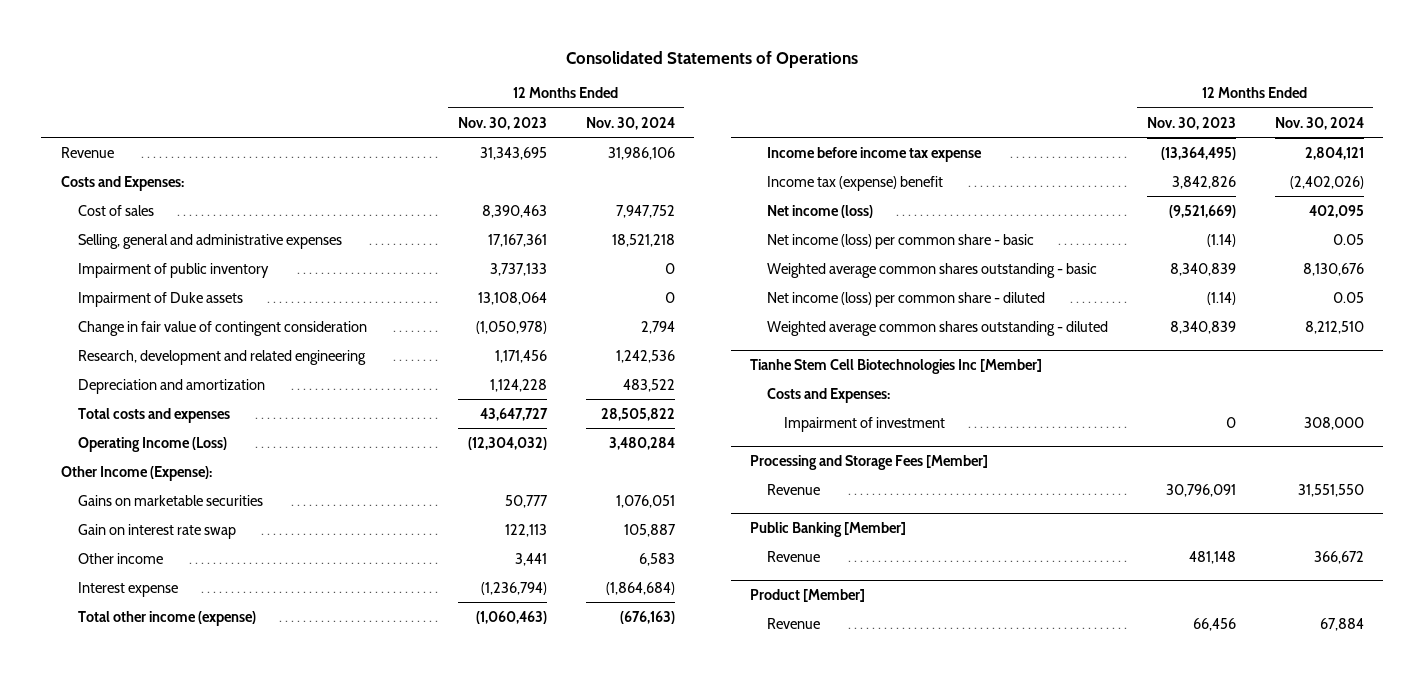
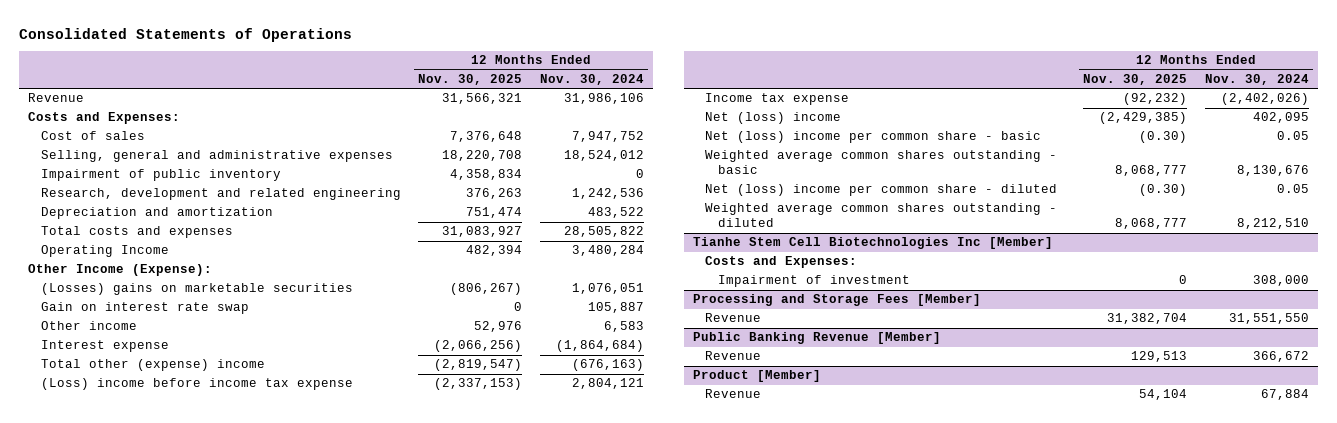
[457,116,547,130] Nov. 30, 2023 -> none
none -> [418,74,523,86] Nov. 30, 2025
[611,233,675,247] 18,521,218 -> [564,150,645,162] 18,524,012
[77,291,243,307] Impairment of Duke assets -> none
[77,320,367,336] Change in fair value of contingent consideration -> none
[77,436,227,452] Operating Income (Loss) -> [40,245,169,258] Operating Income
[77,494,263,506] Gains on marketable securities -> [40,283,353,296] (Losses) gains on marketable securities
[77,610,256,626] Total other income (expense) -> [40,359,265,372] Total other (expense) income
[766,146,982,162] Income before income tax expense -> [40,378,353,391] (Loss) income before income tax expense
[766,175,943,191] Income tax (expense) benefit -> [705,93,850,106] Income tax expense
[766,204,873,218] Net income (loss) -> [705,112,842,125] Net (loss) income
[766,233,1034,249] Net income (loss) per common share - basic -> [705,131,1042,144] Net (loss) income per common share - basic
[766,291,1045,307] Net income (loss) per common share - diluted -> [705,184,1058,197] Net (loss) income per common share - diluted
[750,521,907,537] Public Banking [Member] -> [692,332,941,345] Public Banking Revenue [Member]

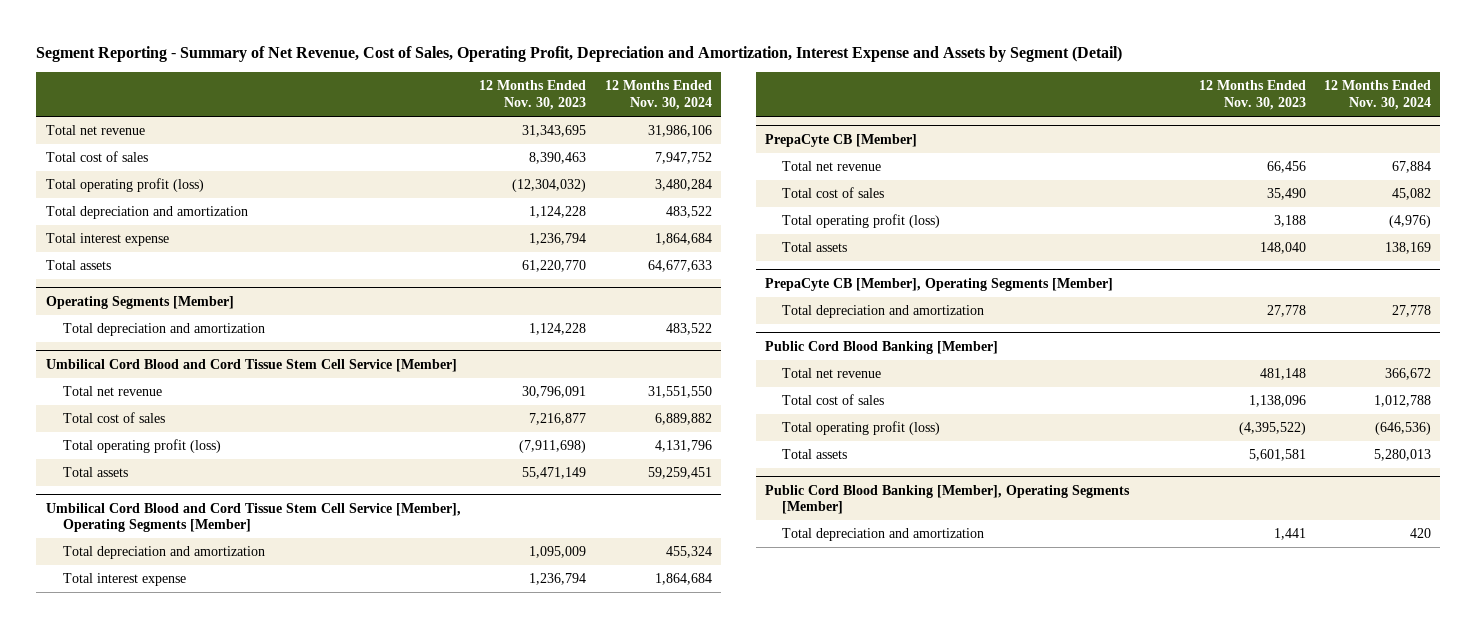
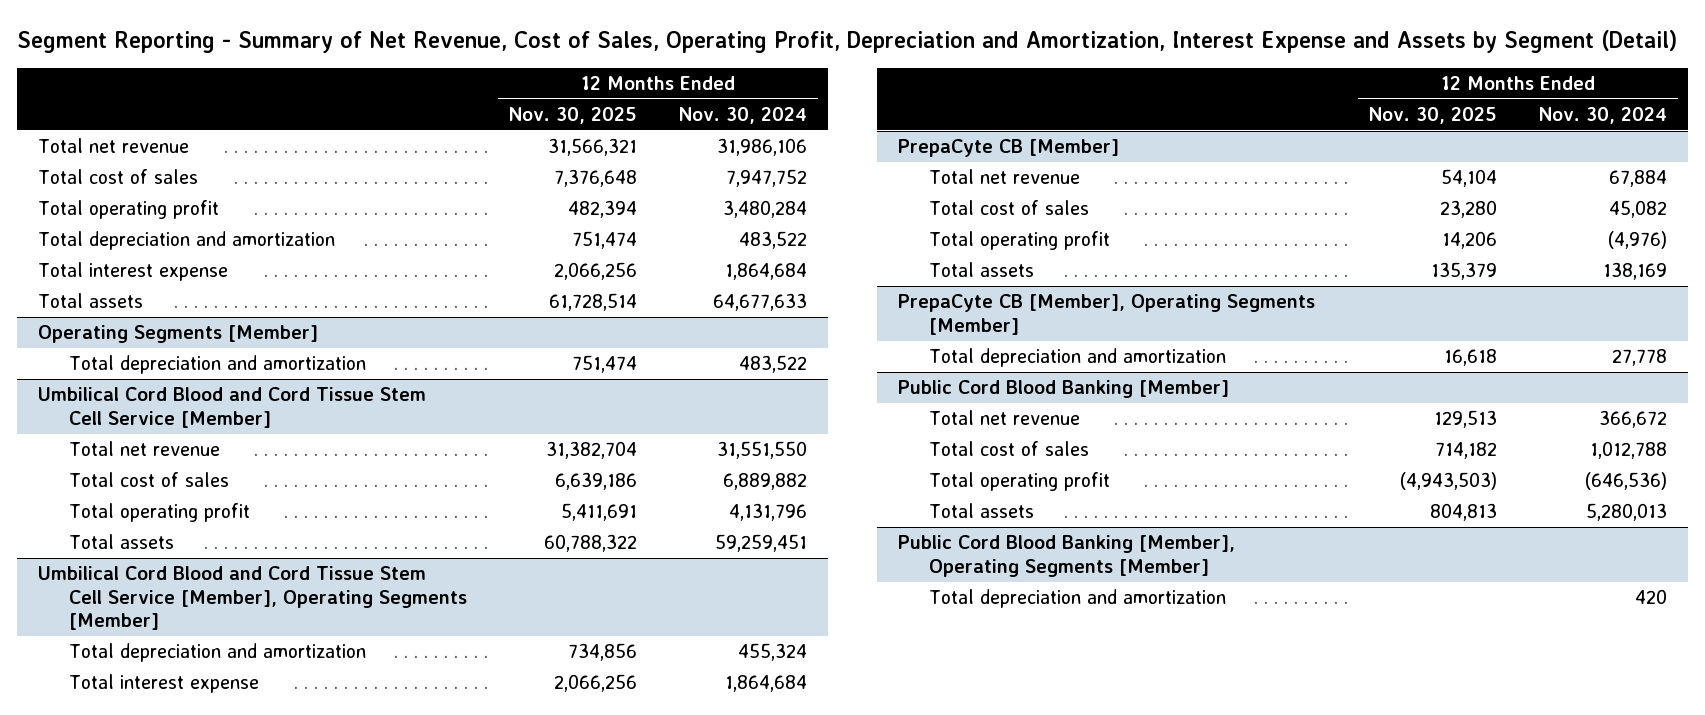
[479,80,587,110] 12 Months Ended Nov. 30, 2023 -> none
none -> [508,107,638,125] Nov. 30, 2025
[45,178,204,193] Total operating profit (loss) -> [37,200,219,220] Total operating profit
[62,439,221,454] Total operating profit (loss) -> [68,503,250,523] Total operating profit
[781,214,940,229] Total operating profit (loss) -> [928,231,1110,251] Total operating profit
[781,421,940,436] Total operating profit (loss) -> [928,472,1110,492] Total operating profit

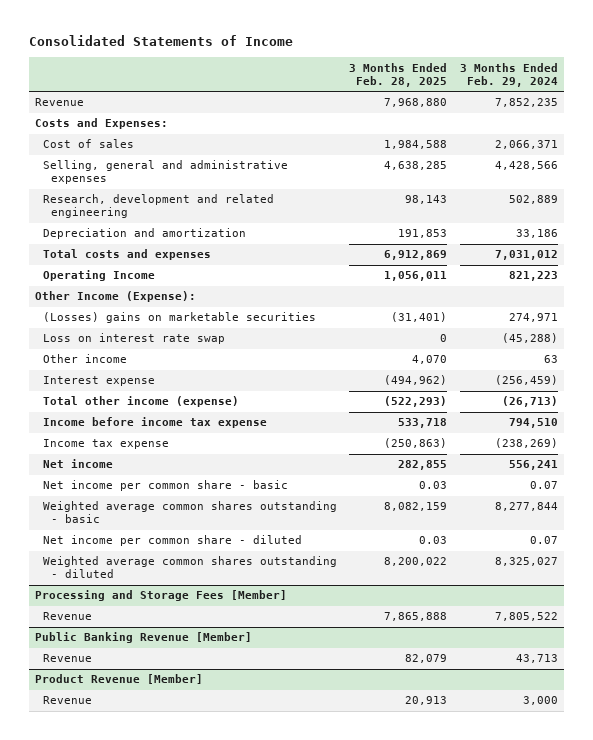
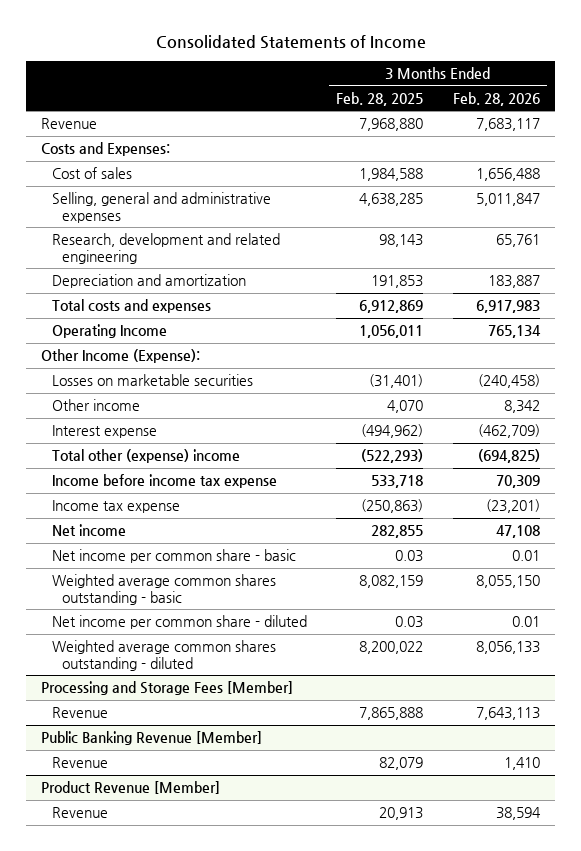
[459,62,558,87] 3 Months Ended Feb. 29, 2024 -> none
none -> [452,91,540,106] Feb. 28, 2026
[43,333,226,345] Loss on interest rate swap -> none
[43,312,317,324] (Losses) gains on marketable securities -> [51,374,253,387] Losses on marketable securities
[43,396,240,408] Total other income (expense) -> [51,449,240,464] Total other (expense) income

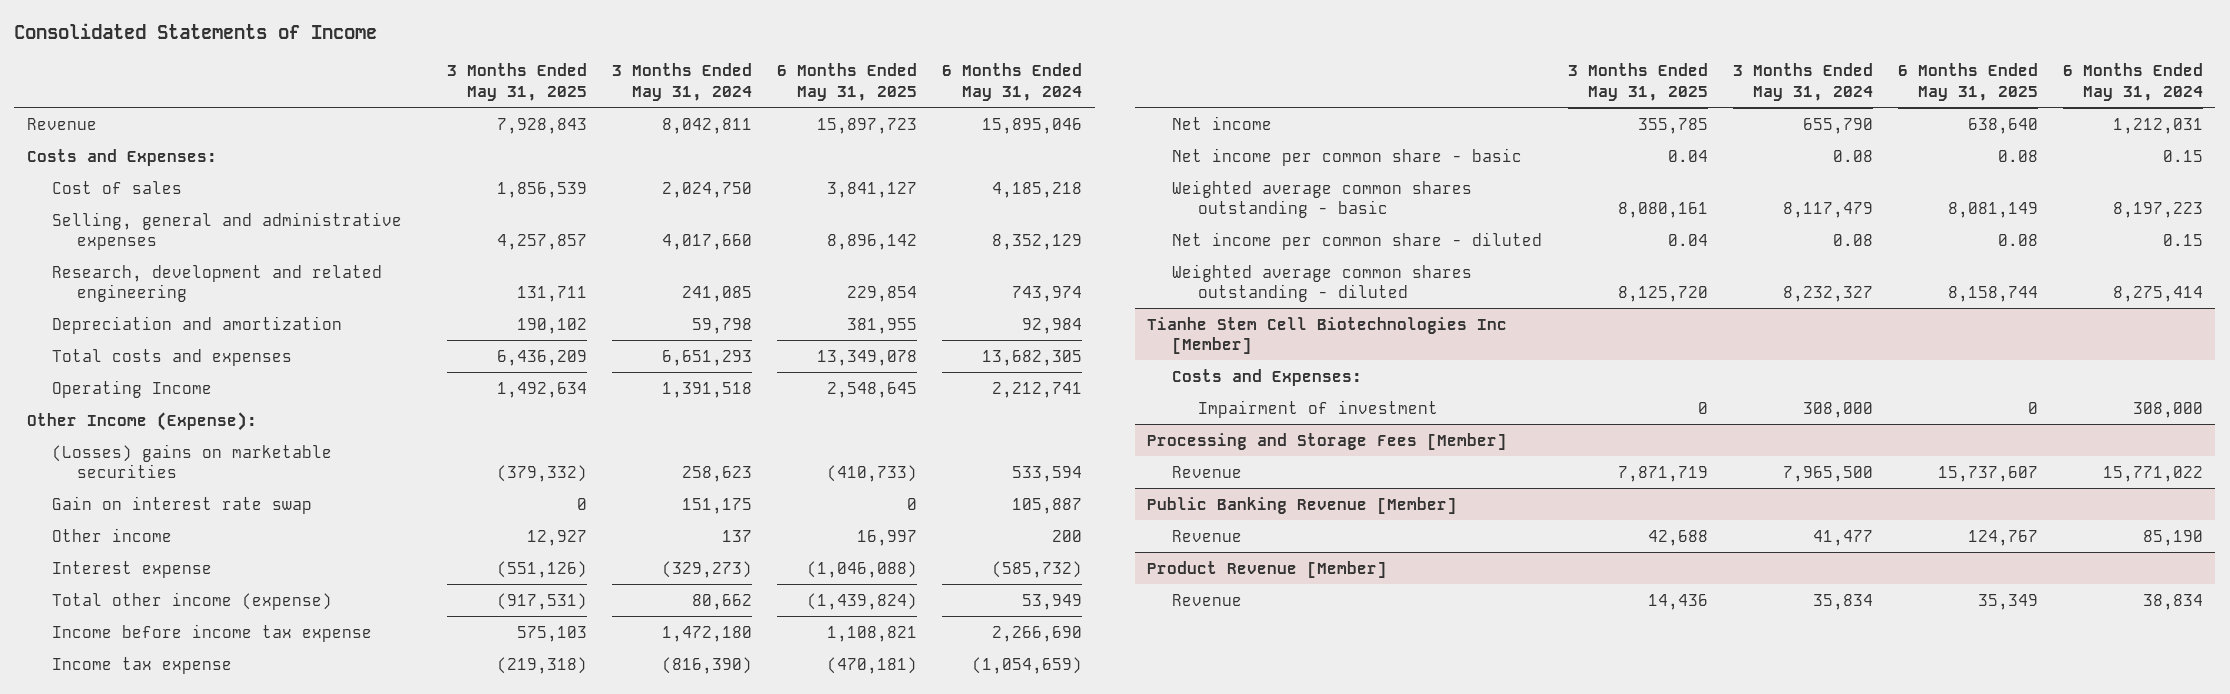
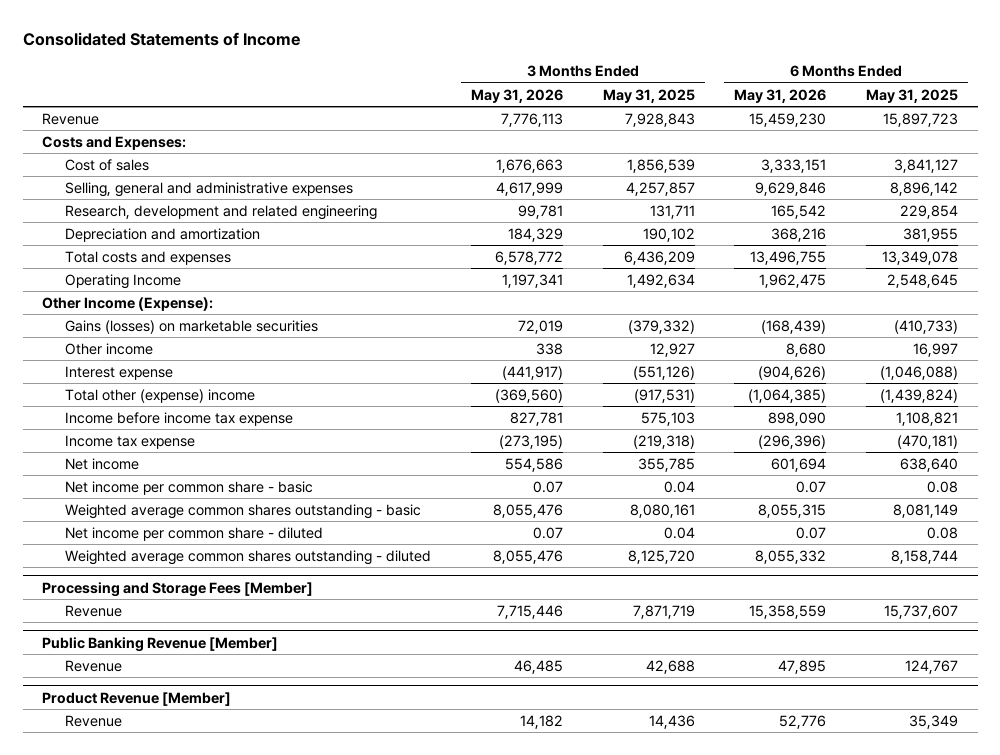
[612,63,753,101] 3 Months Ended May 31, 2024 -> none
[942,63,1083,101] 6 Months Ended May 31, 2024 -> none
none -> [470,88,563,103] May 31, 2026
none -> [734,88,827,103] May 31, 2026
[52,495,313,514] Gain on interest rate swap -> none
[52,443,333,479] (Losses) gains on marketable securities -> [65,319,319,334] Gains (losses) on marketable securities
[52,591,333,610] Total other income (expense) -> [65,388,256,403] Total other (expense) income
[1147,316,1508,355] Tianhe Stem Cell Biotechnologies Inc [Member] -> none
[1172,368,1363,386] Costs and Expenses: -> none
[1197,399,1438,418] Impairment of investment -> none

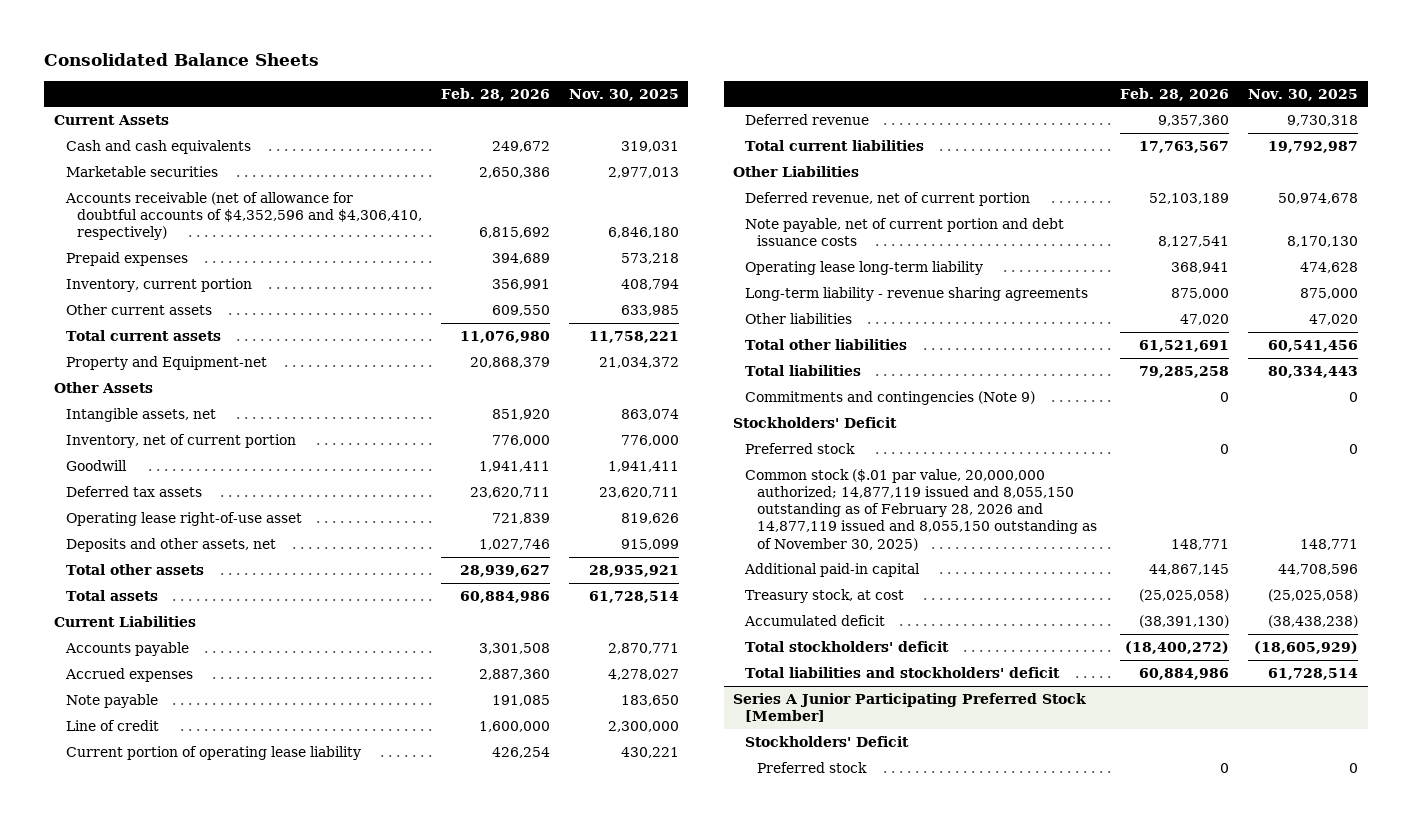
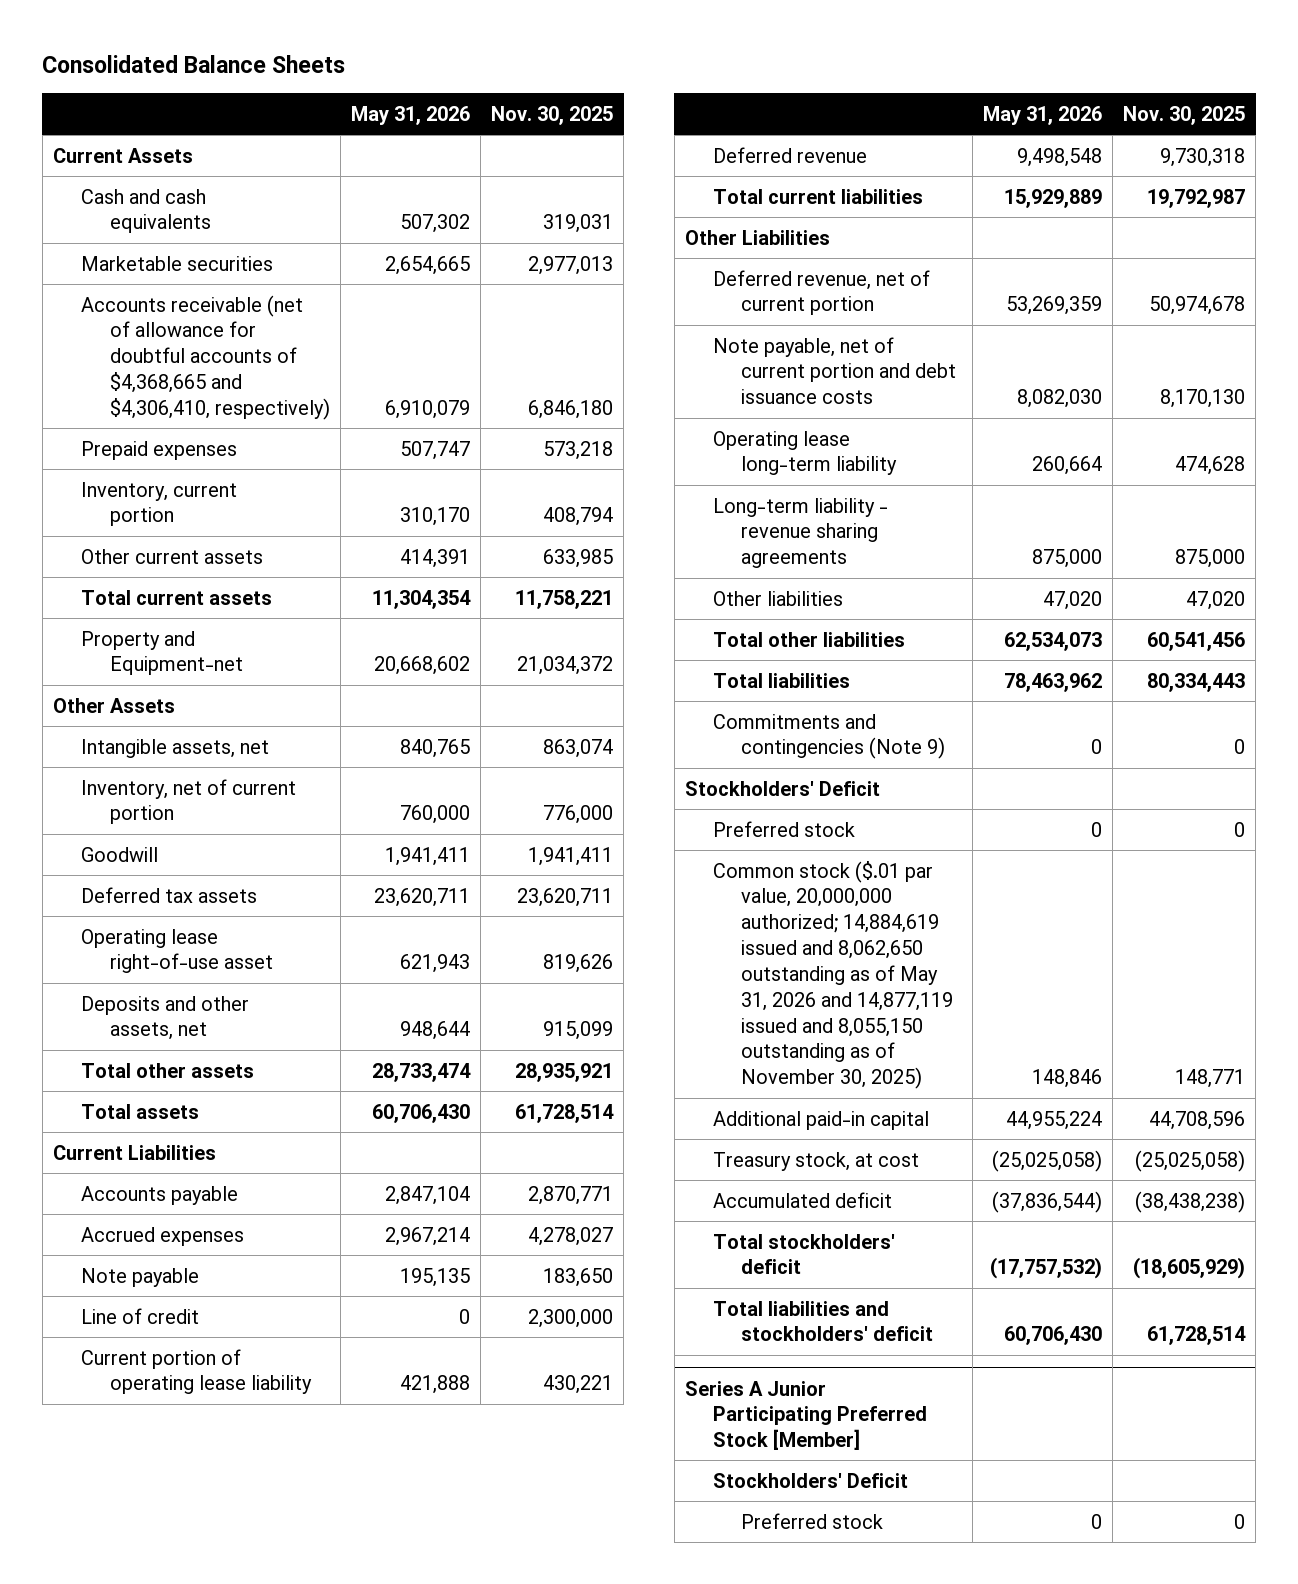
[441,87,551,101] Feb. 28, 2026 -> none
none -> [350,106,470,126] May 31, 2026
[64,192,423,241] Accounts receivable (net of allowance for doubtful accounts of $4,352,596 and $4,306,410, respectively) -> [81,294,330,420] Accounts receivable (net of allowance for doubtful accounts of $4,368,665 and $4,306,410, respectively)
[744,469,1097,551] Common stock ($.01 par value, 20,000,000 authorized; 14,877,119 issued and 8,055,150 outstanding as of February 28, 2026 and 14,877,119 issued and 8,055,150 outstanding as of November 30, 2025) -> [713,860,954,1090] Common stock ($.01 par value, 20,000,000 authorized; 14,884,619 issued and 8,062,650 outstanding as of May 31, 2026 and 14,877,119 issued and 8,055,150 outstanding as of November 30, 2025)

